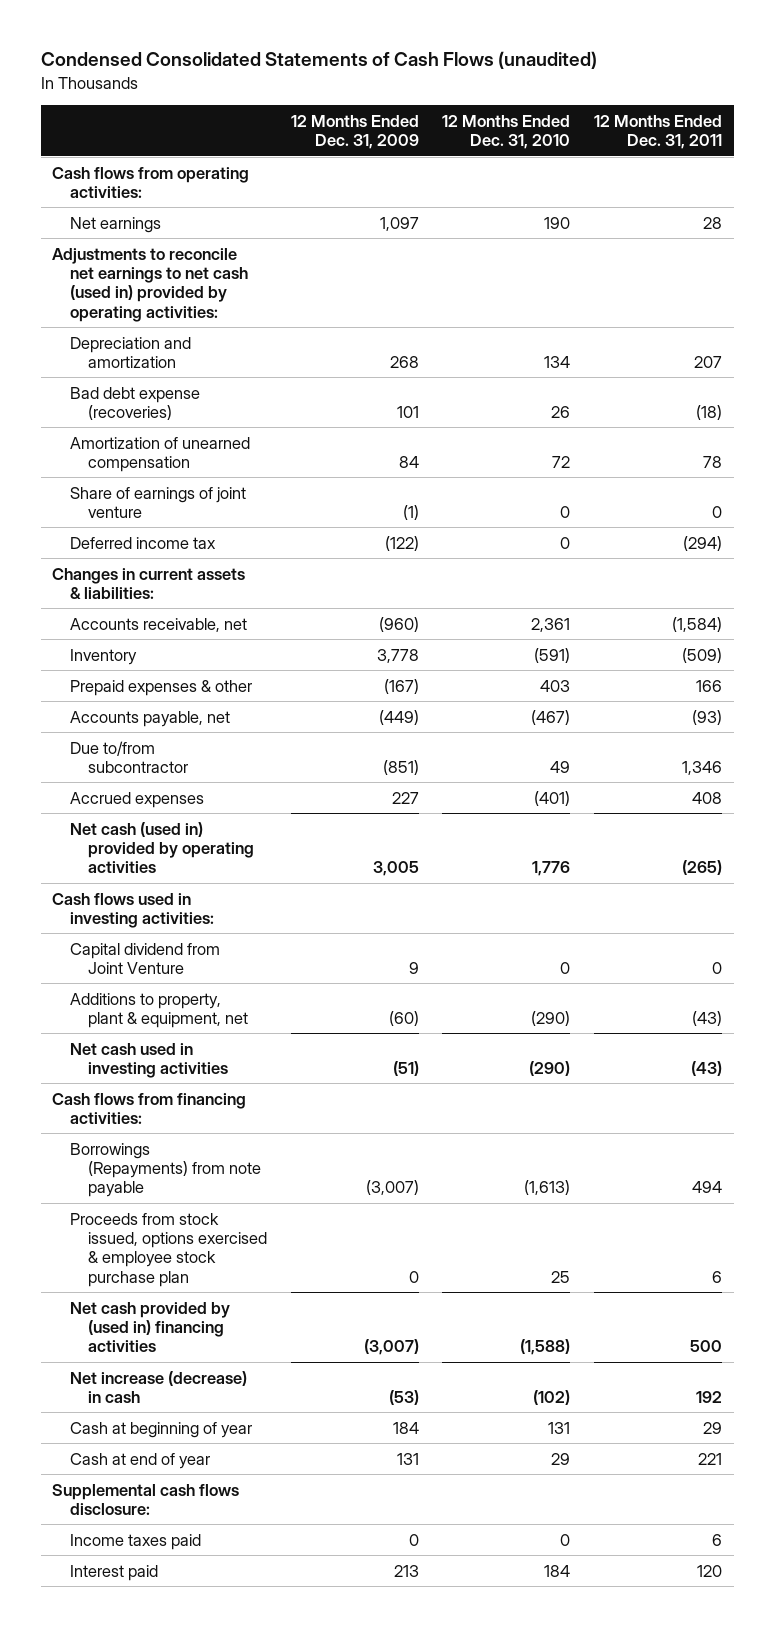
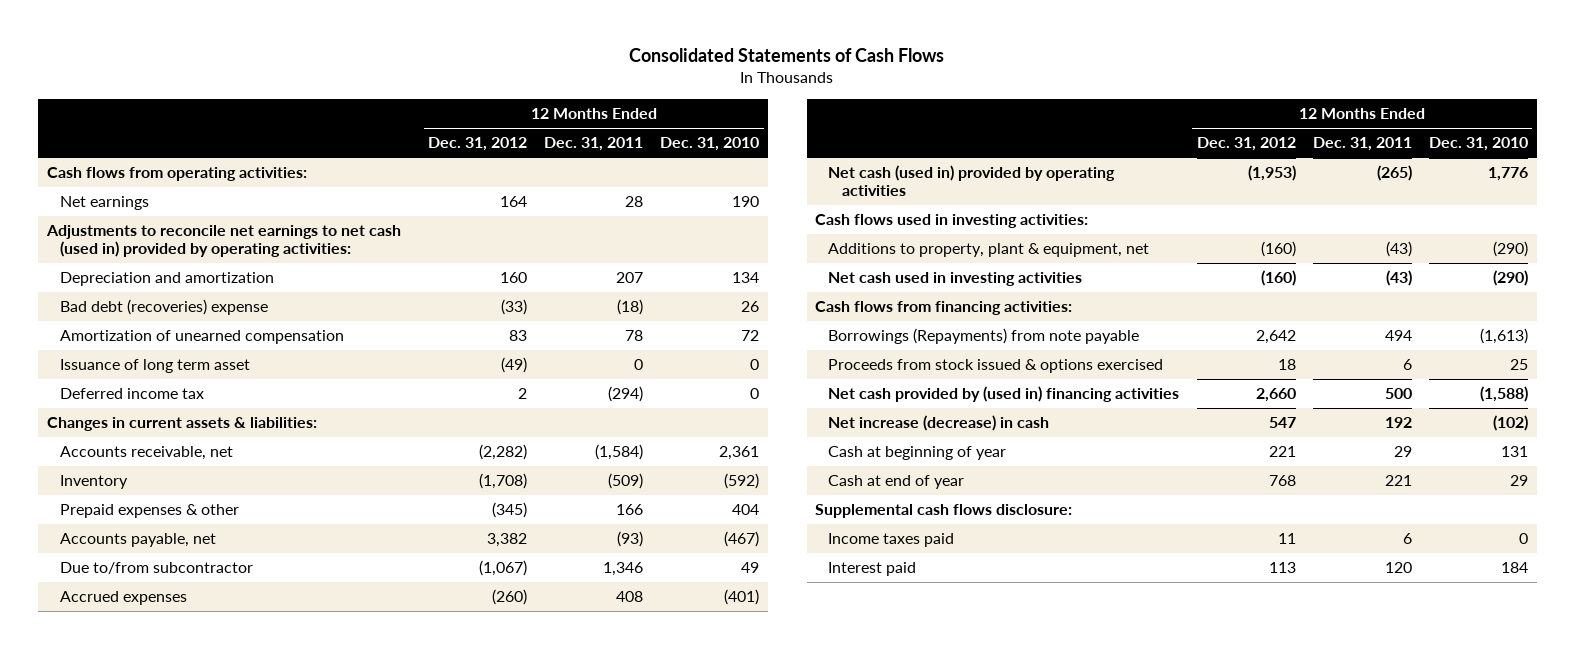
[40,51,597,70] Condensed Consolidated Statements of Cash Flows (unaudited) -> [629,48,945,63] Consolidated Statements of Cash Flows
[290,114,419,150] 12 Months Ended Dec. 31, 2009 -> none
none -> [427,137,527,152] Dec. 31, 2012
[70,386,201,420] Bad debt expense (recoveries) -> [59,299,268,316] Bad debt (recoveries) expense
[70,486,247,518] Share of earnings of joint venture -> none
none -> [59,359,250,374] Issuance of long term asset
[534,647,571,663] (591) -> [724,473,760,490] (592)
[540,679,571,692] 403 -> [732,504,760,516] 404
[70,942,221,974] Capital dividend from Joint Venture -> none
[70,1212,267,1287] Proceeds from stock issued, options exercised & employee stock purchase plan -> [828,359,1164,374] Proceeds from stock issued & options exercised

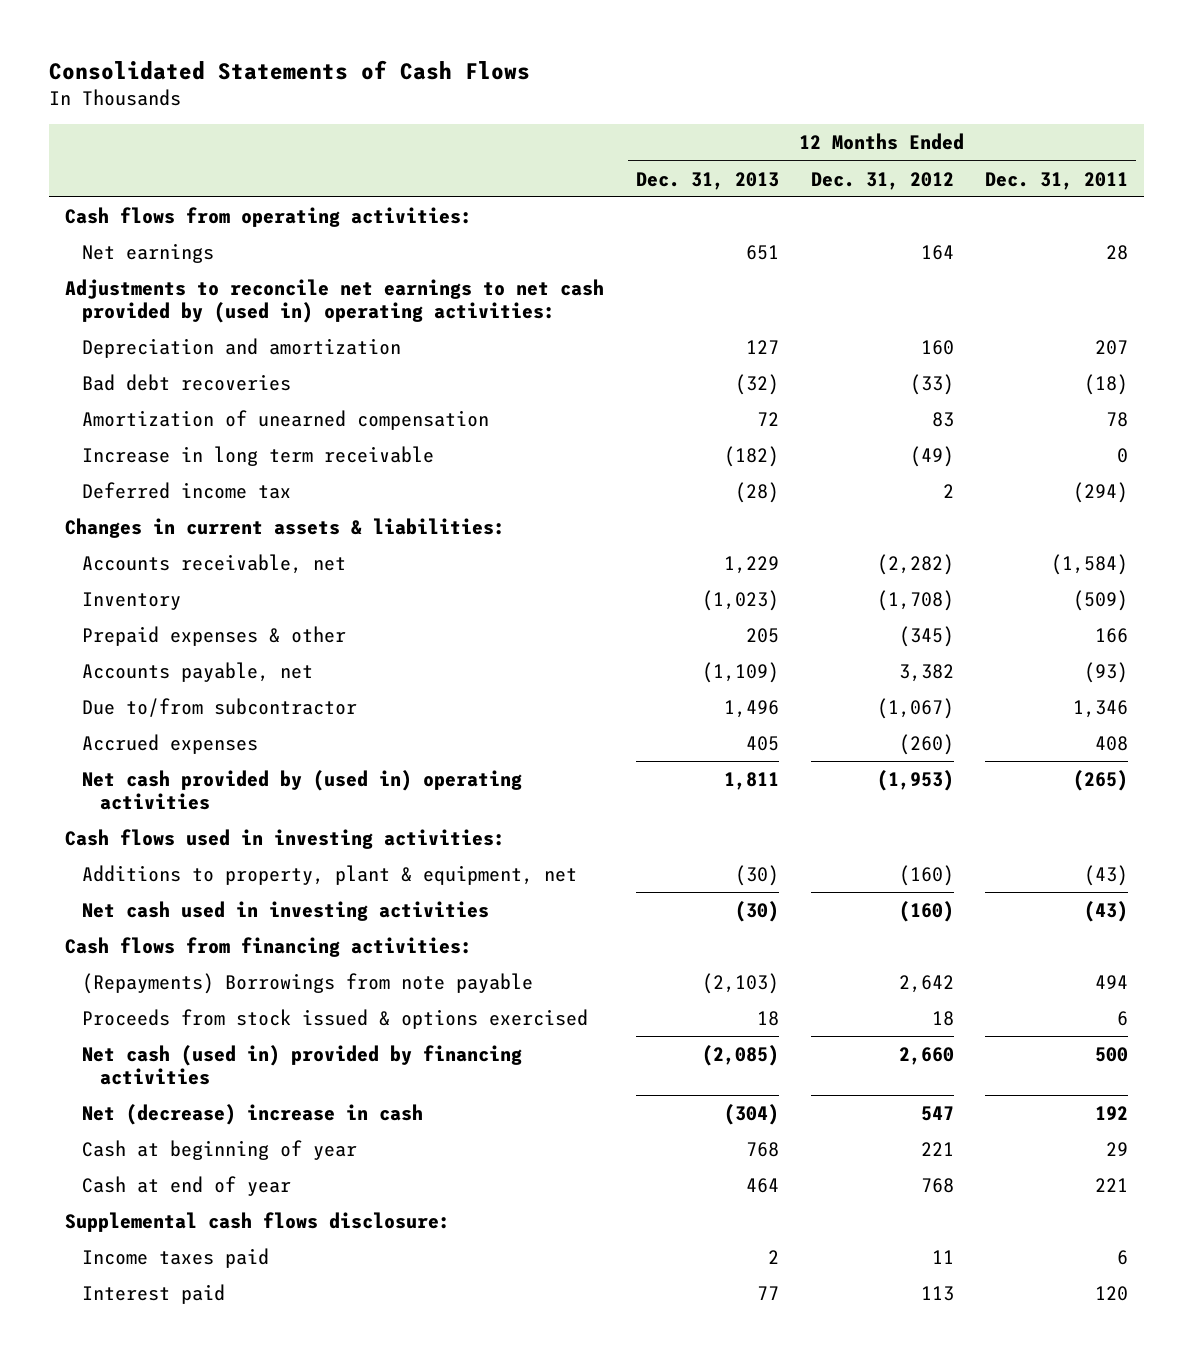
[660,137,760,152] Dec. 31, 2010 -> none
none -> [635,171,779,190] Dec. 31, 2013
[45,225,401,258] Adjustments to reconcile net earnings to net cash (used in) provided by operating activities: -> [64,278,604,324] Adjustments to reconcile net earnings to net cash provided by (used in) operating activities:
[59,299,268,316] Bad debt (recoveries) expense -> [82,373,292,391] Bad debt recoveries
[59,359,250,374] Issuance of long term asset -> [82,445,435,466] Increase in long term receivable
[828,165,1116,197] Net cash (used in) provided by operating activities -> [82,769,523,811] Net cash provided by (used in) operating activities
[828,328,1140,345] Borrowings (Repayments) from note payable -> [82,972,534,994] (Repayments) Borrowings from note payable
[828,386,1180,403] Net cash provided by (used in) financing activities -> [82,1044,523,1086] Net cash (used in) provided by financing activities
[828,415,1050,432] Net increase (decrease) in cash -> [82,1103,424,1125] Net (decrease) increase in cash

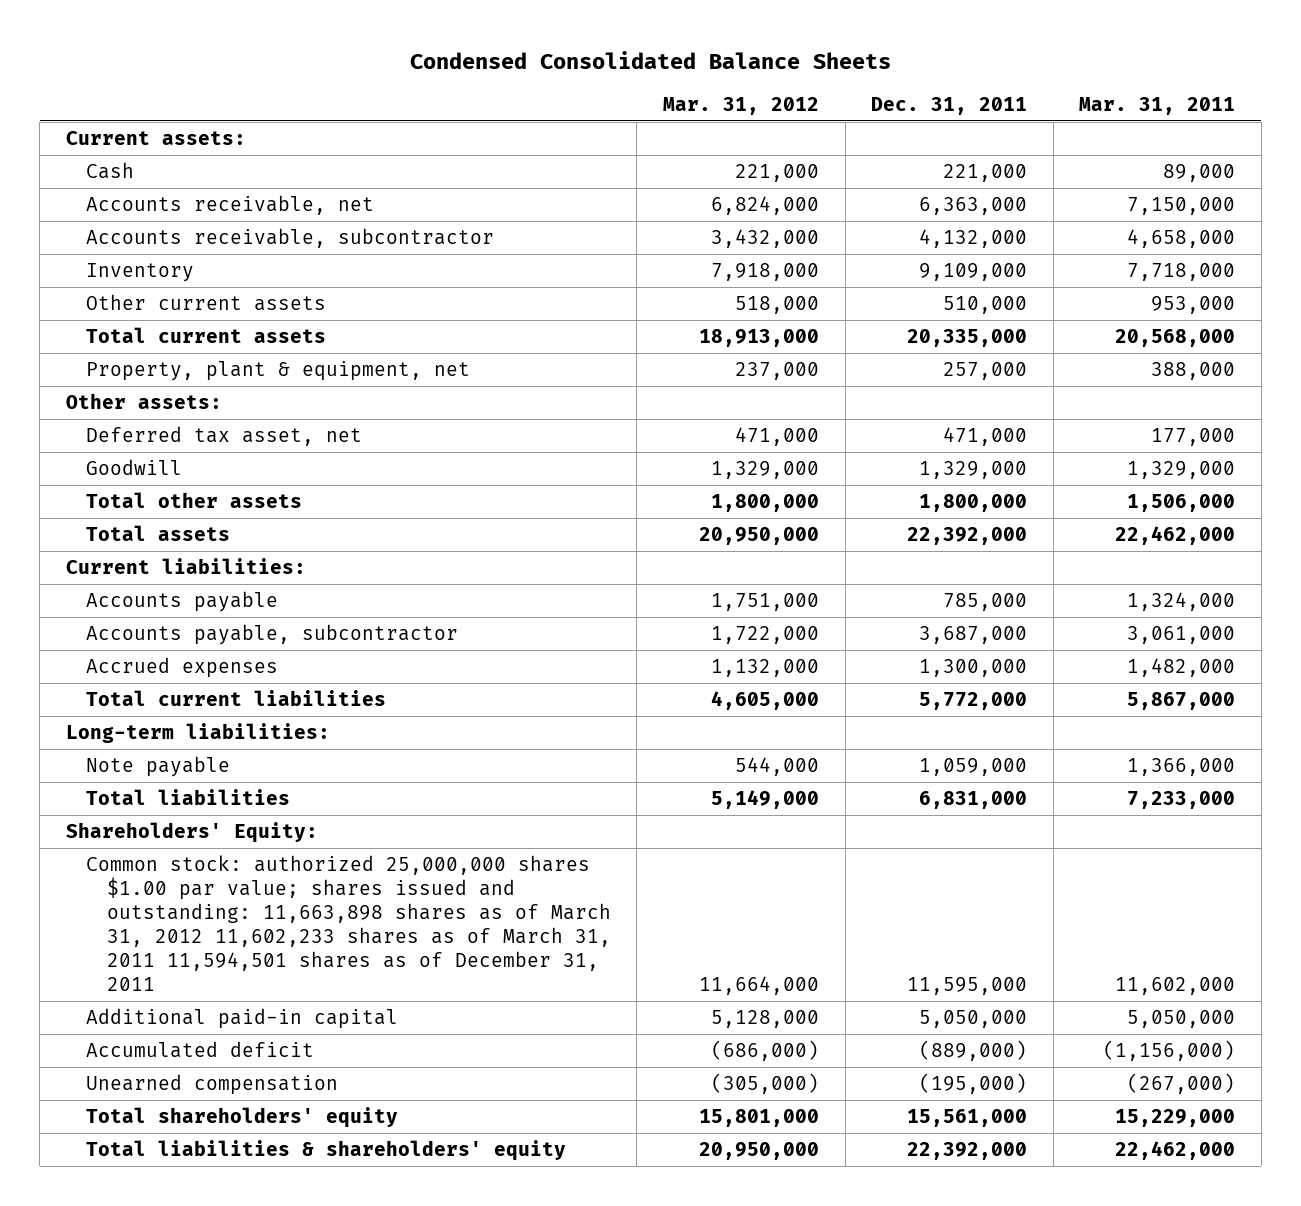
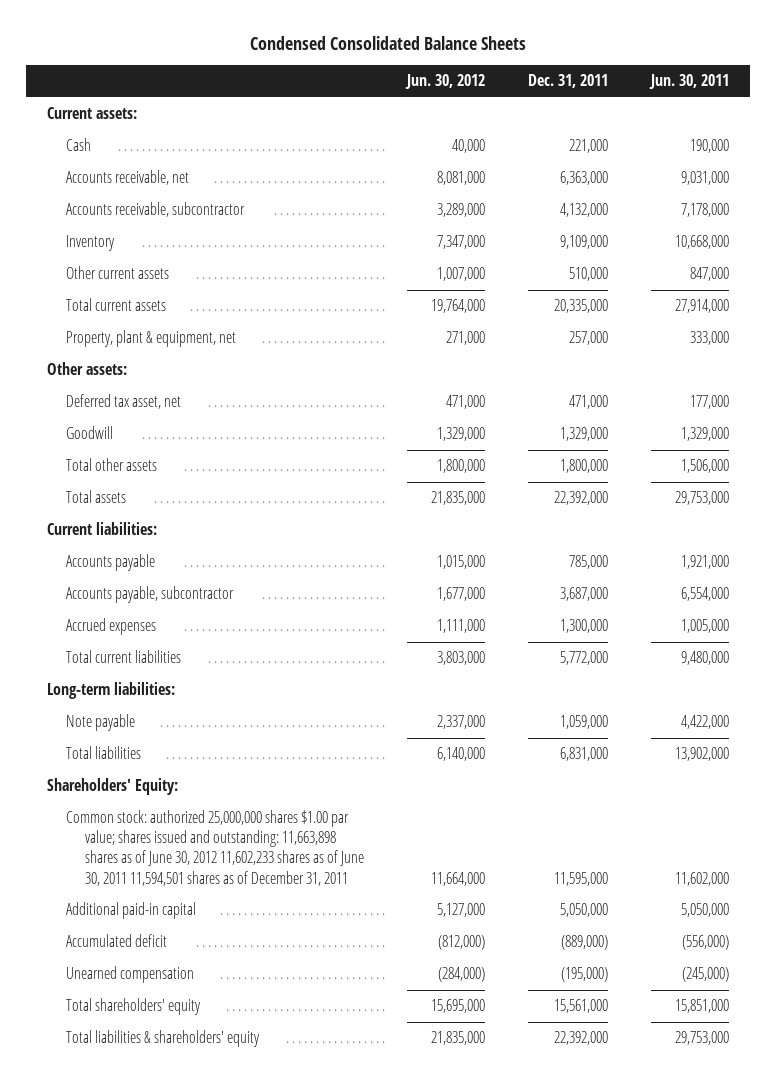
[663,97,820,116] Mar. 31, 2012 -> none
[1079,97,1236,116] Mar. 31, 2011 -> none
none -> [404,74,485,90] Jun. 30, 2012
none -> [648,74,729,90] Jun. 30, 2011
[86,854,611,992] Common stock: authorized 25,000,000 shares $1.00 par value; shares issued and outstanding: 11,663,898 shares as of March 31, 2012 11,602,233 shares as of March 31, 2011 11,594,501 shares as of December 31, 2011 -> [66,810,365,886] Common stock: authorized 25,000,000 shares $1.00 par value; shares issued and outstanding: 11,663,898 shares as of June 30, 2012 11,602,233 shares as of June 30, 2011 11,594,501 shares as of December 31, 2011

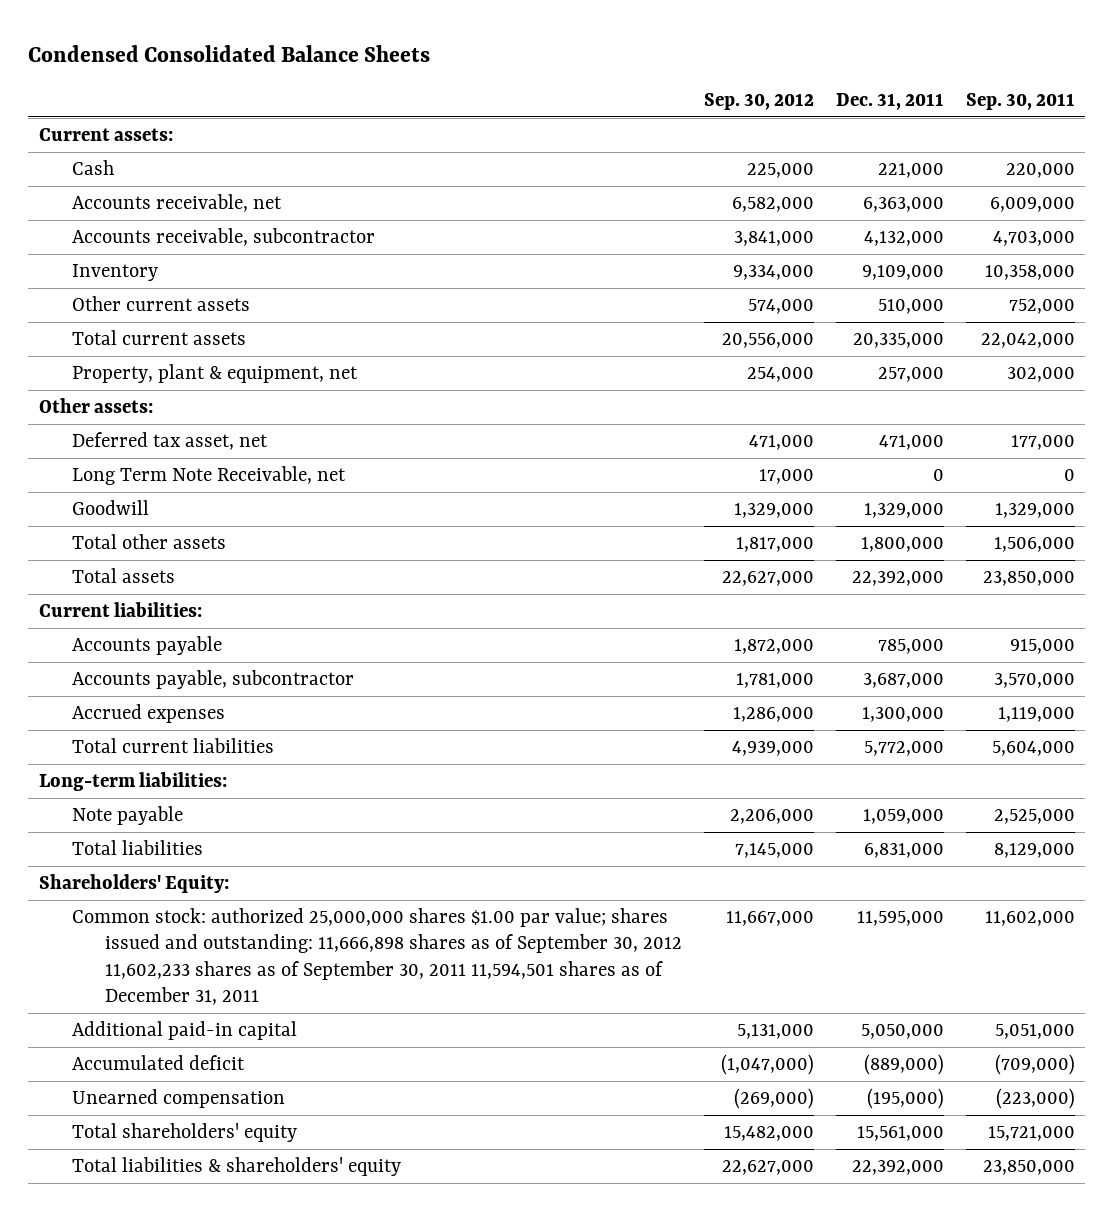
[404,74,485,90] Jun. 30, 2012 -> none
[648,74,729,90] Jun. 30, 2011 -> none
none -> [703,93,814,111] Sep. 30, 2012
none -> [965,93,1075,111] Sep. 30, 2011
none -> [71,466,346,486] Long Term Note Receivable, net
[66,810,365,886] Common stock: authorized 25,000,000 shares $1.00 par value; shares issued and outstanding: 11,663,898 shares as of June 30, 2012 11,602,233 shares as of June 30, 2011 11,594,501 shares as of December 31, 2011 -> [71,908,682,1006] Common stock: authorized 25,000,000 shares $1.00 par value; shares issued and outstanding: 11,666,898 shares as of September 30, 2012 11,602,233 shares as of September 30, 2011 11,594,501 shares as of December 31, 2011

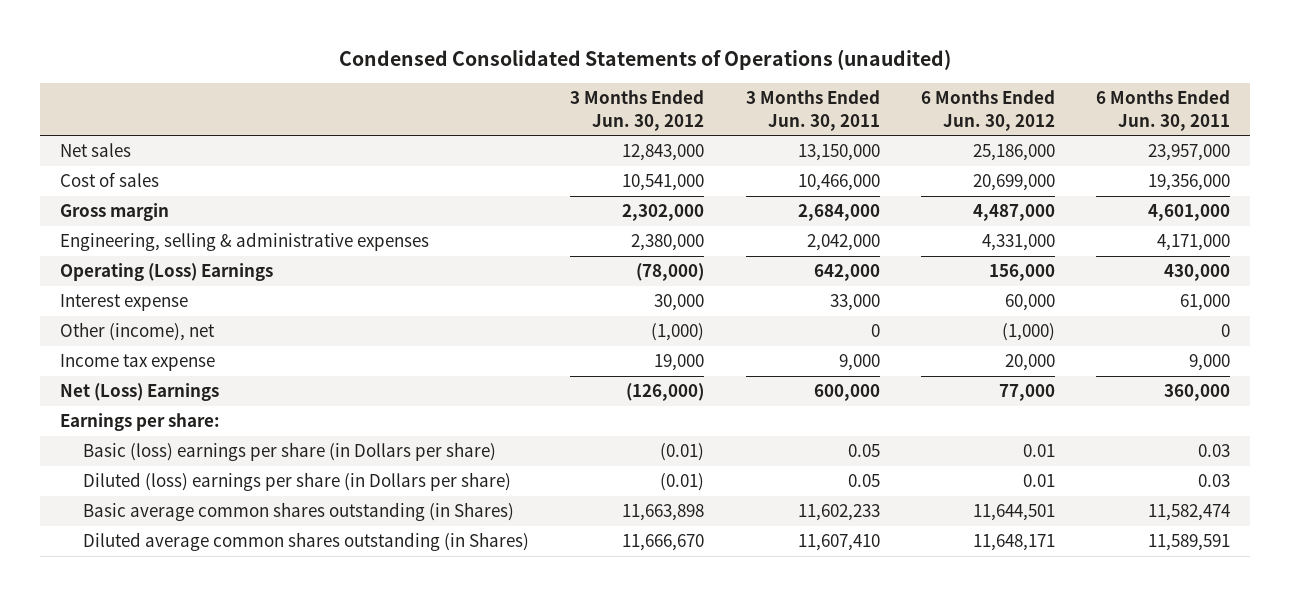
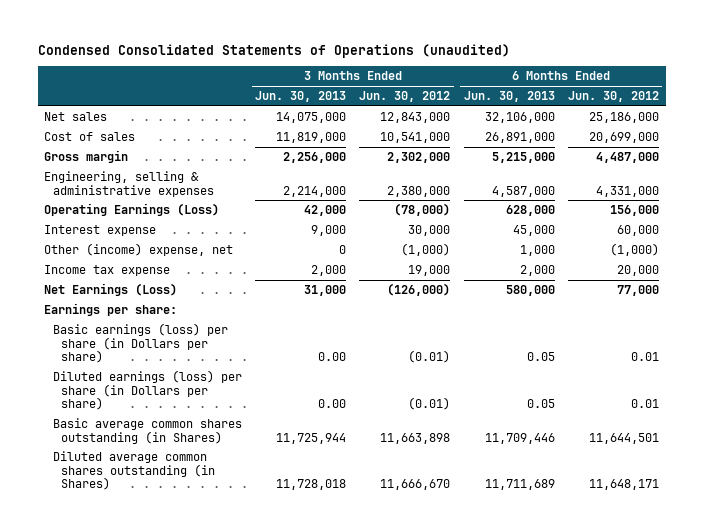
[745,90,880,131] 3 Months Ended Jun. 30, 2011 -> none
[1095,90,1230,131] 6 Months Ended Jun. 30, 2011 -> none
none -> [254,91,346,103] Jun. 30, 2013
none -> [463,91,555,103] Jun. 30, 2013
[60,263,274,282] Operating (Loss) Earnings -> [44,202,220,216] Operating Earnings (Loss)
[60,322,216,342] Other (income), net -> [44,242,234,256] Other (income) expense, net
[60,383,220,402] Net (Loss) Earnings -> [44,282,178,296] Net Earnings (Loss)
[83,442,497,462] Basic (loss) earnings per share (in Dollars per share) -> [52,322,228,364] Basic earnings (loss) per share (in Dollars per share)
[83,472,512,492] Diluted (loss) earnings per share (in Dollars per share) -> [52,369,242,411] Diluted earnings (loss) per share (in Dollars per share)

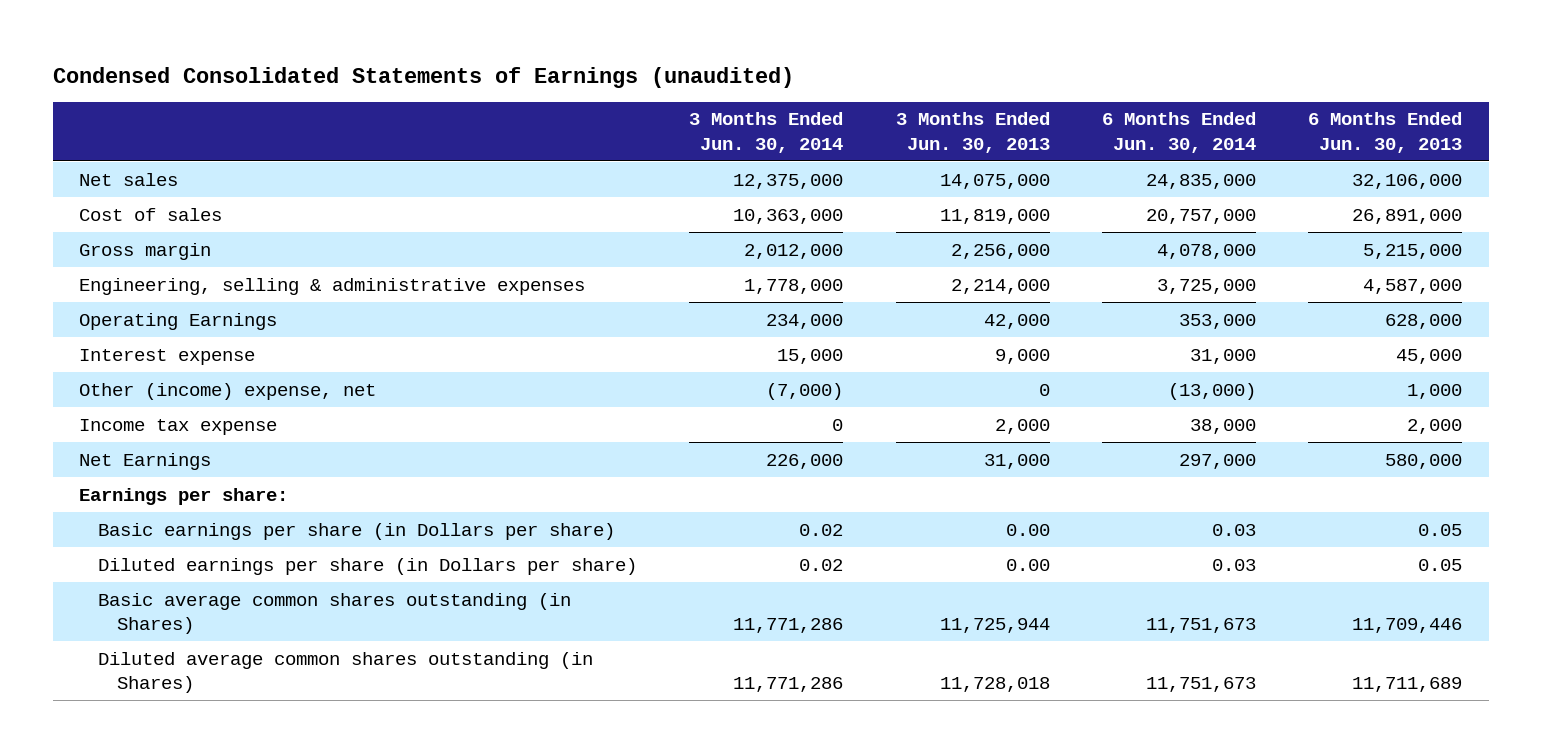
[37,44,510,59] Condensed Consolidated Statements of Operations (unaudited) -> [53,66,795,88] Condensed Consolidated Statements of Earnings (unaudited)
[359,91,451,103] Jun. 30, 2012 -> none
[568,91,660,103] Jun. 30, 2012 -> none
none -> [689,112,844,153] 3 Months Ended Jun. 30, 2014
none -> [1102,112,1257,153] 6 Months Ended Jun. 30, 2014
[44,202,220,216] Operating Earnings (Loss) -> [79,312,278,330] Operating Earnings
[44,282,178,296] Net Earnings (Loss) -> [79,452,212,470] Net Earnings
[52,322,228,364] Basic earnings (loss) per share (in Dollars per share) -> [98,522,616,540] Basic earnings per share (in Dollars per share)
[52,369,242,411] Diluted earnings (loss) per share (in Dollars per share) -> [98,557,638,575] Diluted earnings per share (in Dollars per share)

